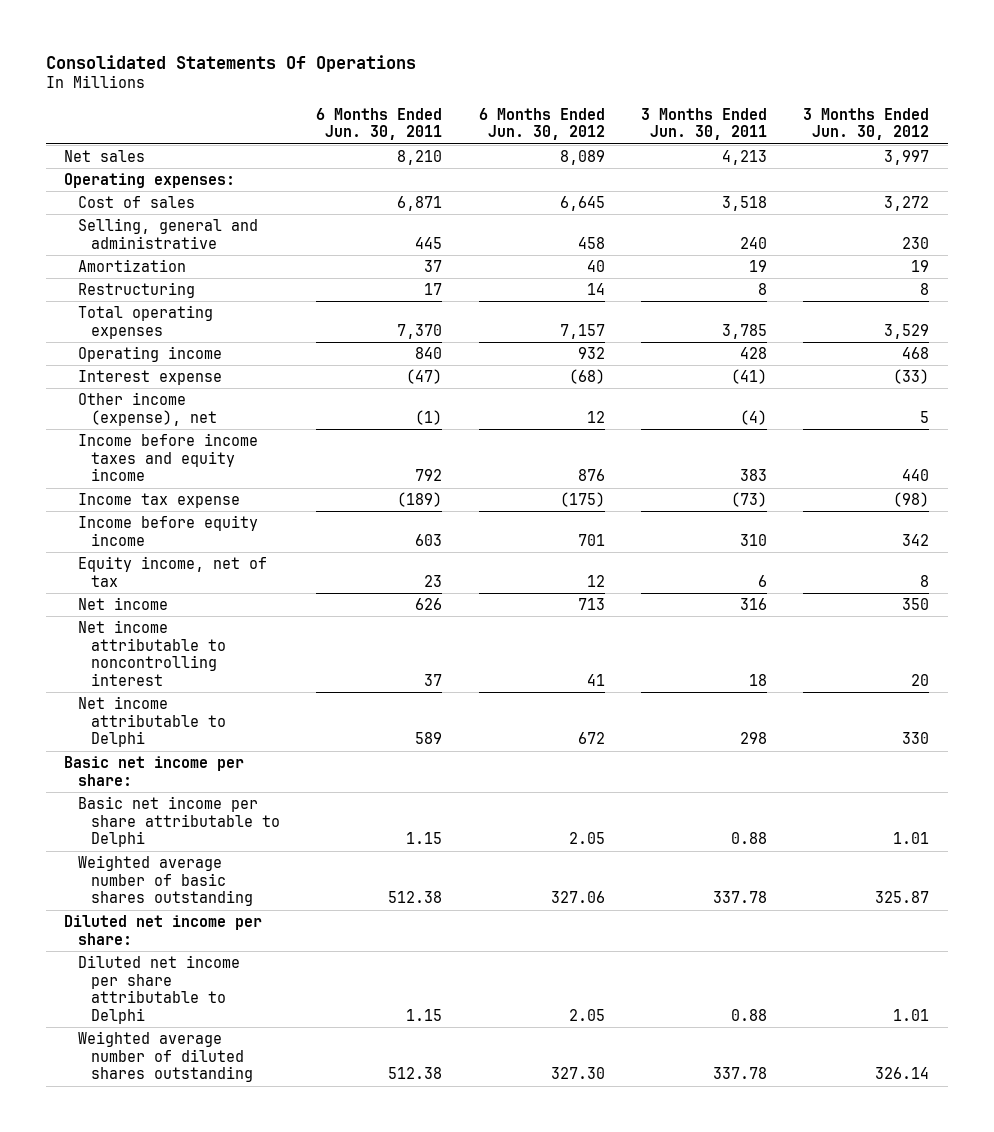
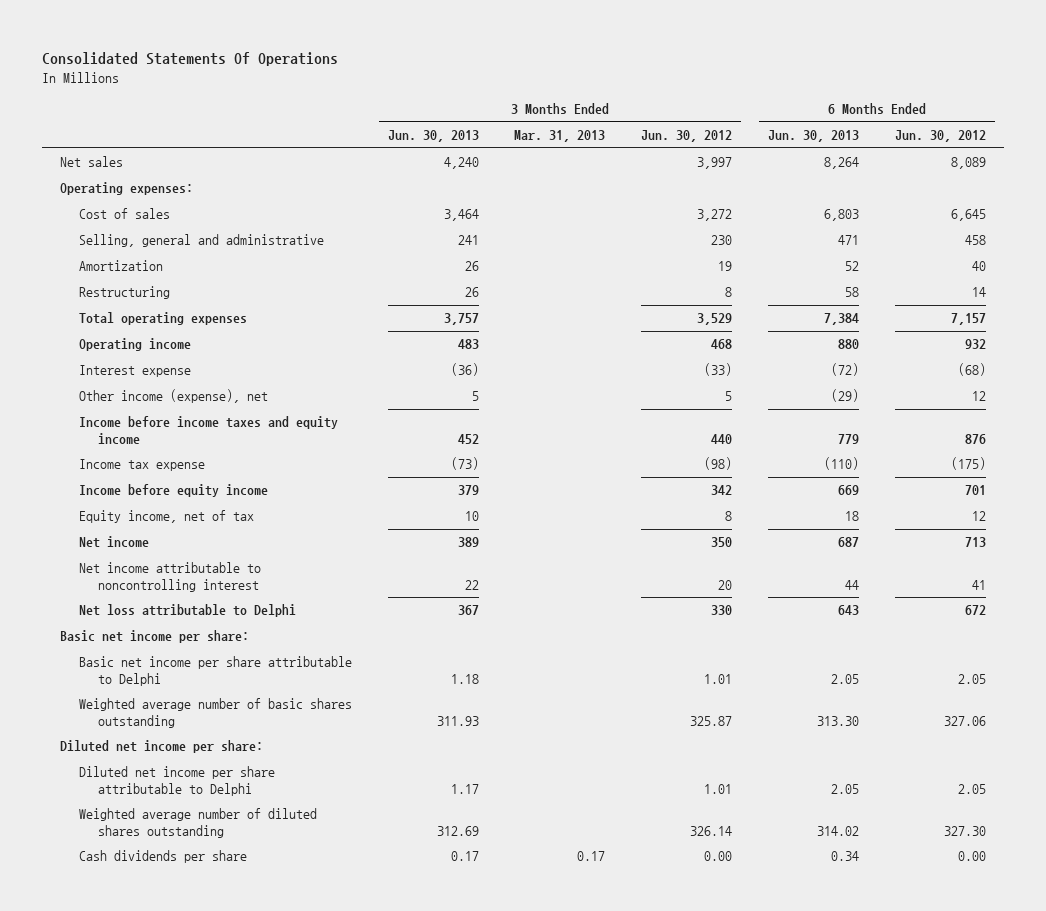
[316,107,443,141] 6 Months Ended Jun. 30, 2011 -> none
[641,107,768,141] 3 Months Ended Jun. 30, 2011 -> none
none -> [387,130,479,143] Jun. 30, 2013
none -> [514,130,606,143] Mar. 31, 2013
none -> [768,130,860,143] Jun. 30, 2013
[77,695,227,748] Net income attributable to Delphi -> [78,604,296,618] Net loss attributable to Delphi
none -> [78,850,247,864] Cash dividends per share

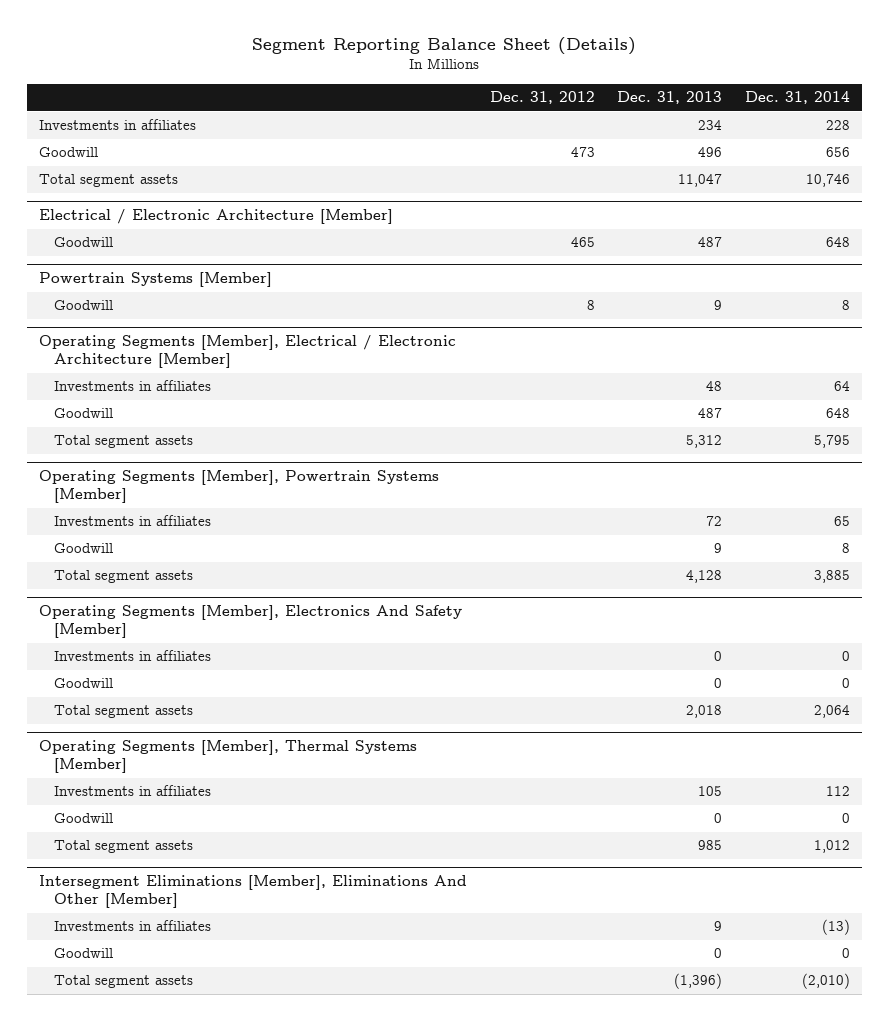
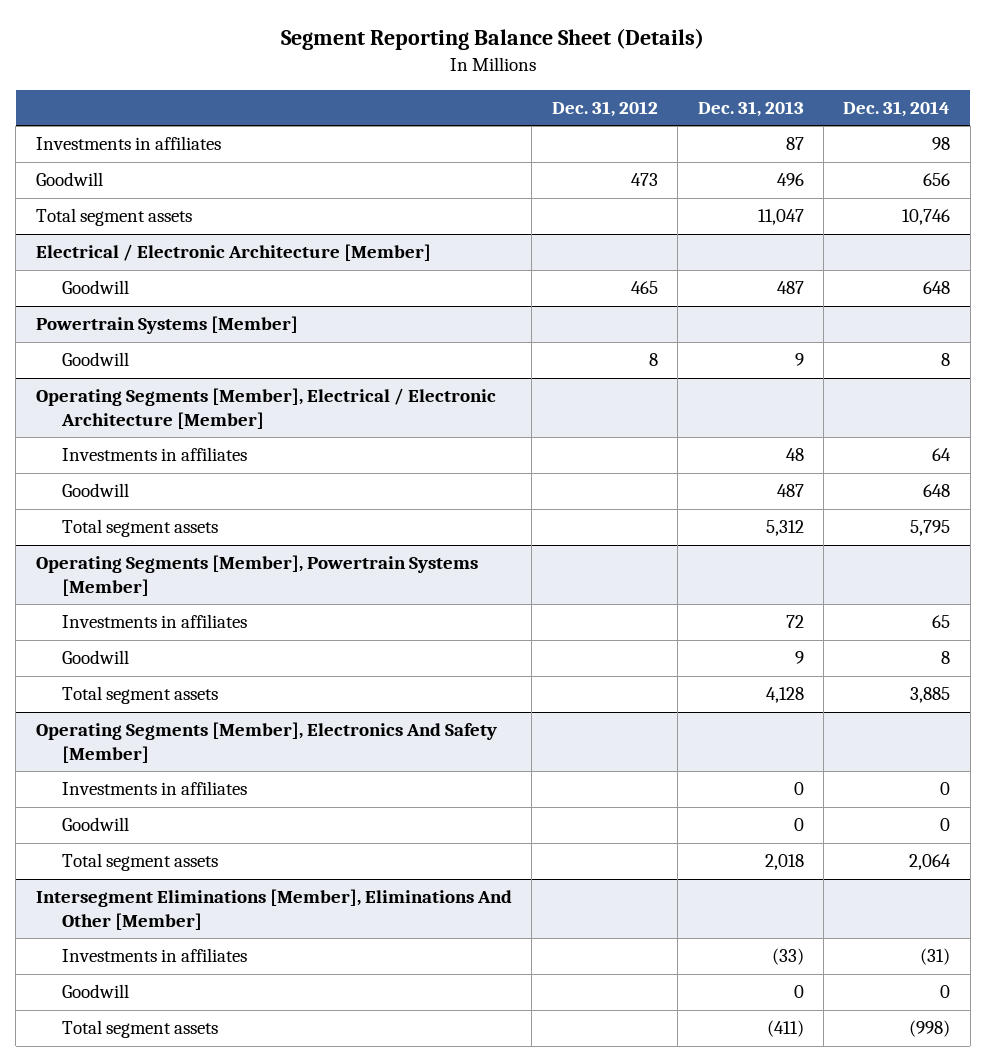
[698,120,723,131] 234 -> [785,137,804,151] 87
[826,120,851,131] 228 -> [932,137,951,151] 98
[38,740,417,774] Operating Segments [Member], Thermal Systems [Member] -> none
[53,785,211,797] Investments in affiliates -> none
[53,813,113,824] Goodwill -> none
[53,840,193,854] Total segment assets -> none
[714,921,723,932] 9 -> [771,948,804,966] (33)
[822,919,851,936] (13) -> [920,948,951,966] (31)
[674,973,723,990] (1,396) -> [766,1020,804,1038] (411)
[802,973,851,990] (2,010) -> [909,1020,951,1038] (998)

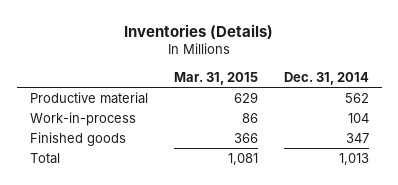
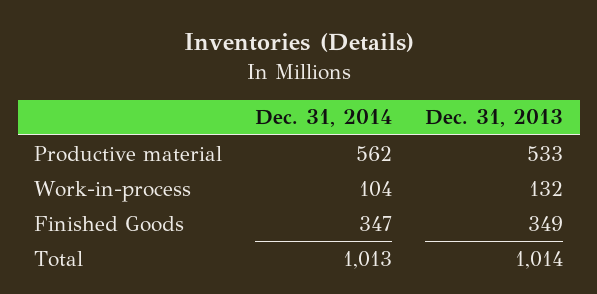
[173,71,258,85] Mar. 31, 2015 -> none
none -> [425,109,564,128] Dec. 31, 2013
[29,131,126,146] Finished goods -> [34,215,185,232] Finished Goods

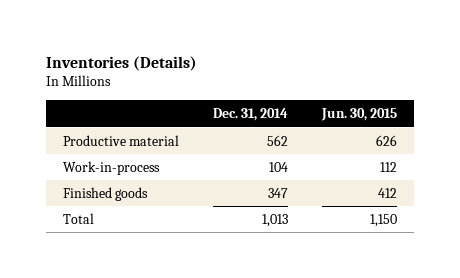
[425,109,564,128] Dec. 31, 2013 -> none
none -> [320,108,397,122] Jun. 30, 2015
[34,215,185,232] Finished Goods -> [63,186,149,201] Finished goods

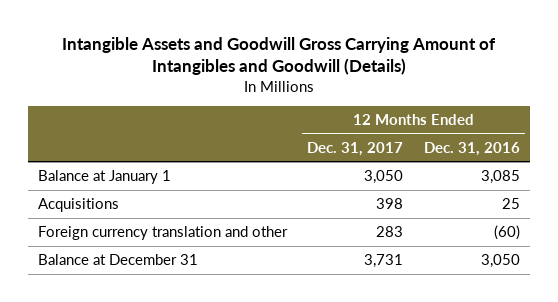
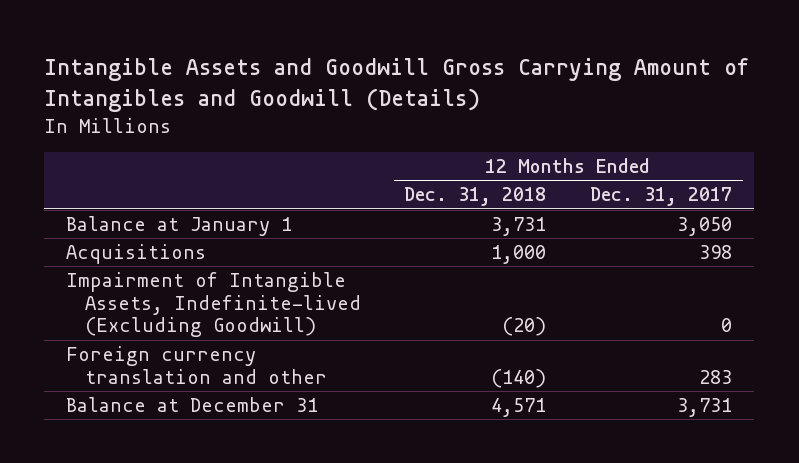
[423,141,520,156] Dec. 31, 2016 -> none
none -> [404,187,547,207] Dec. 31, 2018
none -> [66,271,361,338] Impairment of Intangible Assets, Indefinite-lived (Excluding Goodwill)

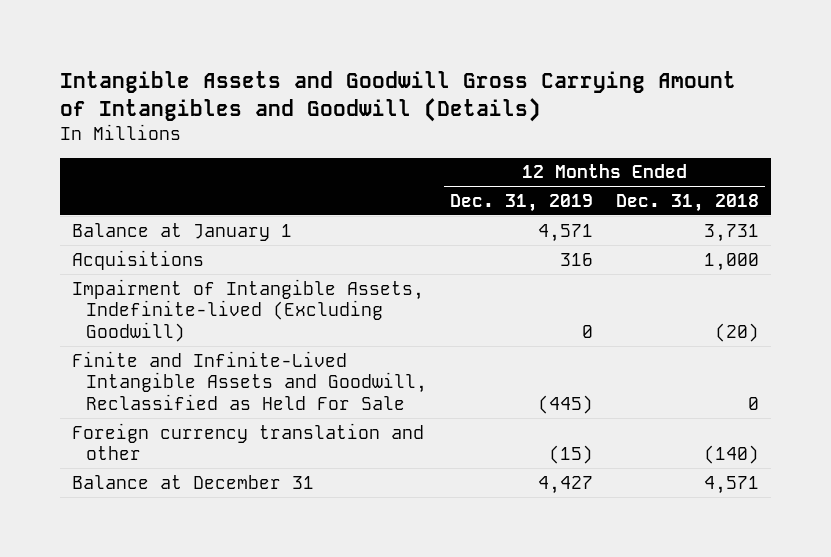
[590,187,733,207] Dec. 31, 2017 -> none
none -> [449,193,593,212] Dec. 31, 2019
none -> [72,350,427,410] Finite and Infinite-Lived Intangible Assets and Goodwill, Reclassified as Held For Sale

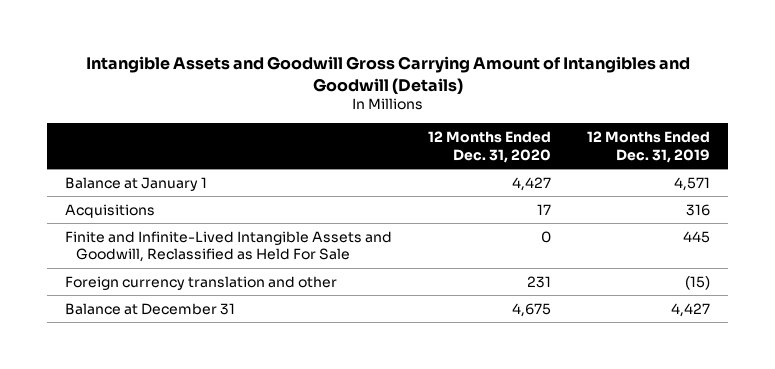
[616,193,760,212] Dec. 31, 2018 -> none
none -> [428,131,552,163] 12 Months Ended Dec. 31, 2020
[72,278,425,342] Impairment of Intangible Assets, Indefinite-lived (Excluding Goodwill) -> none
[537,394,593,414] (445) -> [682,230,710,243] 445

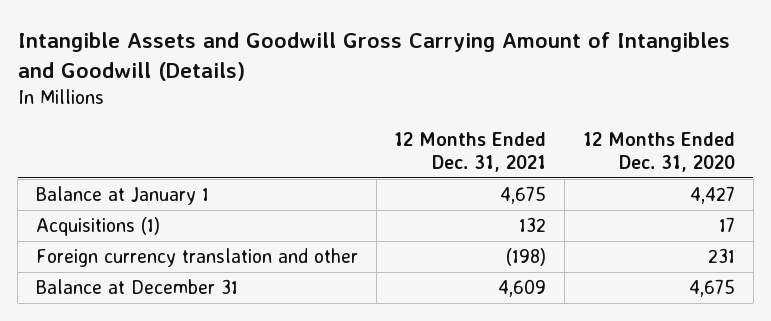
[586,131,710,163] 12 Months Ended Dec. 31, 2019 -> none
none -> [394,132,547,172] 12 Months Ended Dec. 31, 2021
[65,230,393,263] Finite and Infinite-Lived Intangible Assets and Goodwill, Reclassified as Held For Sale -> none
[65,203,156,218] Acquisitions -> [35,217,160,237] Acquisitions (1)

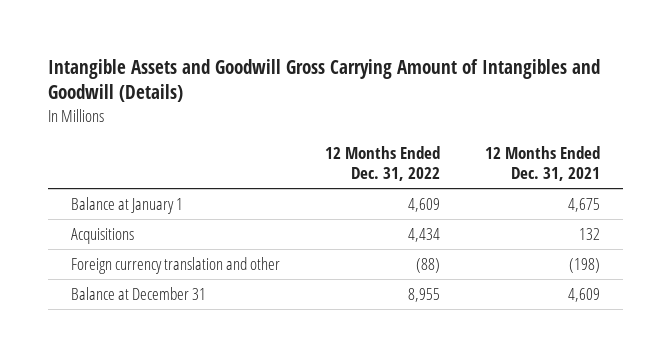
[583,132,736,172] 12 Months Ended Dec. 31, 2020 -> none
none -> [324,146,440,182] 12 Months Ended Dec. 31, 2022
[35,217,160,237] Acquisitions (1) -> [70,227,134,244] Acquisitions

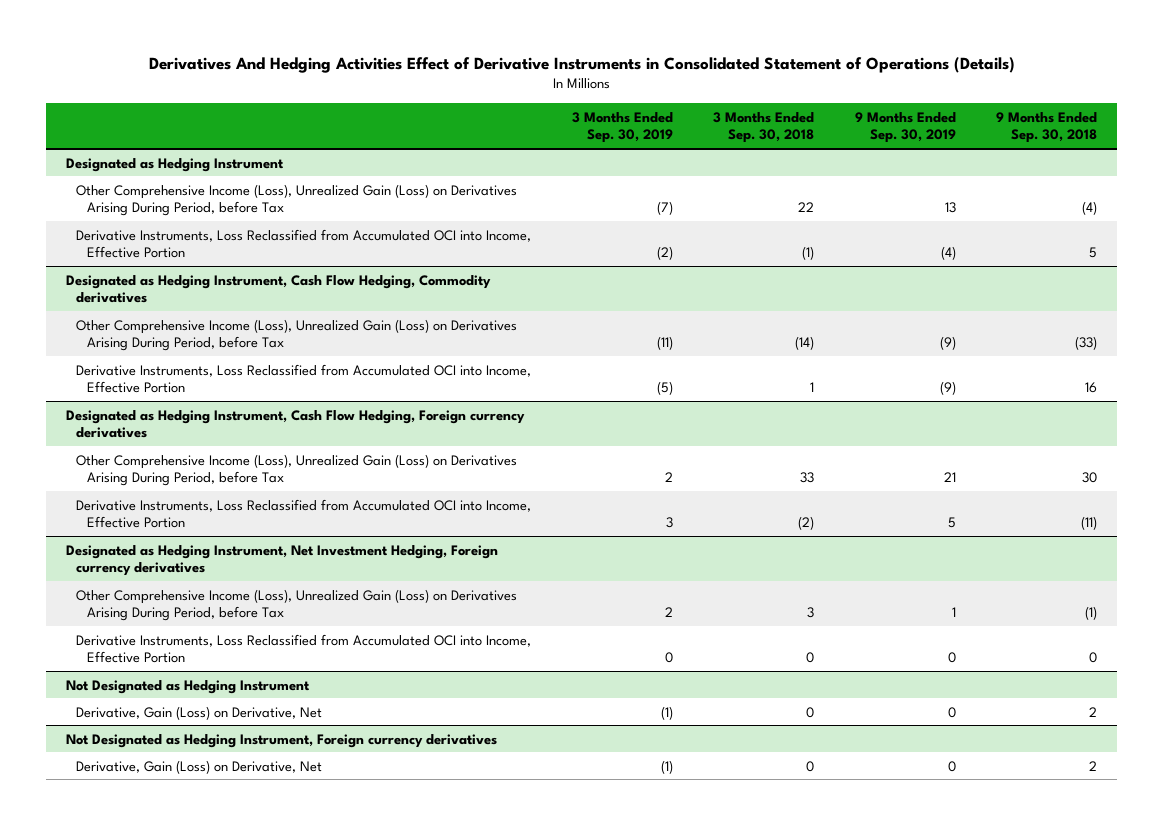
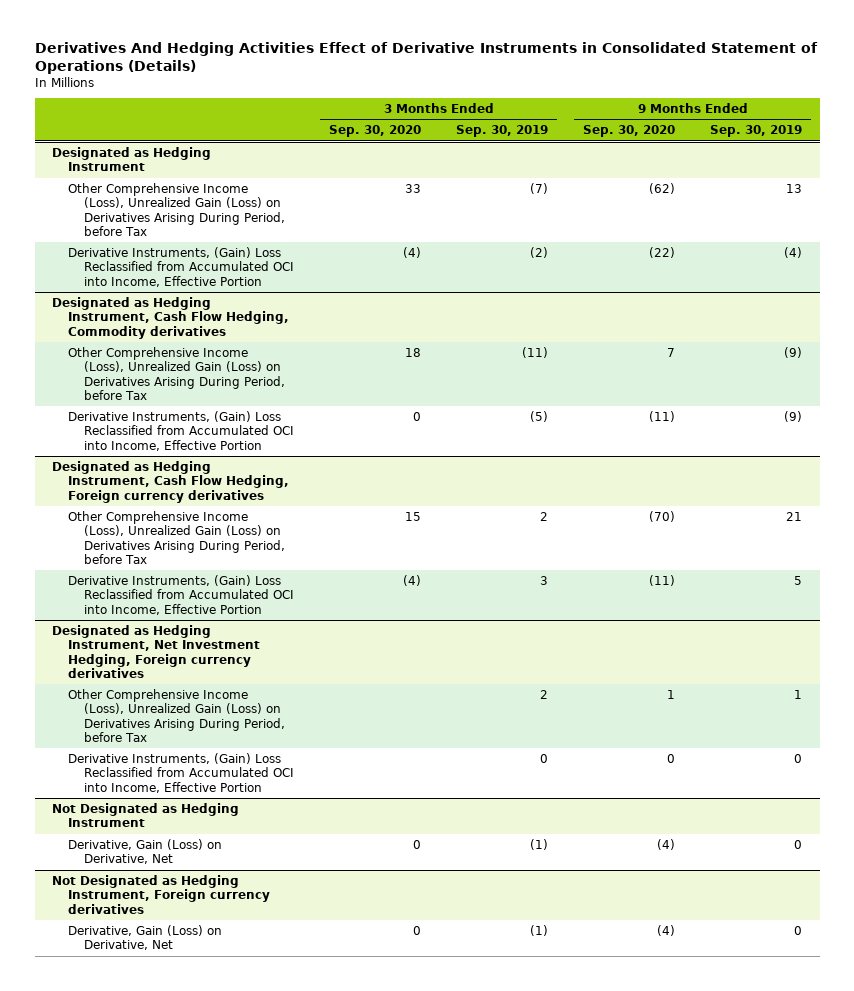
[713,111,815,144] 3 Months Ended Sep. 30, 2018 -> none
[996,111,1098,144] 9 Months Ended Sep. 30, 2018 -> none
none -> [328,125,421,138] Sep. 30, 2020
none -> [583,125,676,138] Sep. 30, 2020
[76,228,532,259] Derivative Instruments, Loss Reclassified from Accumulated OCI into Income, Effective Portion -> [68,246,294,287] Derivative Instruments, (Gain) Loss Reclassified from Accumulated OCI into Income, Effective Portion
[76,363,532,394] Derivative Instruments, Loss Reclassified from Accumulated OCI into Income, Effective Portion -> [68,410,294,451] Derivative Instruments, (Gain) Loss Reclassified from Accumulated OCI into Income, Effective Portion
[76,498,532,529] Derivative Instruments, Loss Reclassified from Accumulated OCI into Income, Effective Portion -> [68,574,294,615] Derivative Instruments, (Gain) Loss Reclassified from Accumulated OCI into Income, Effective Portion
[76,633,532,664] Derivative Instruments, Loss Reclassified from Accumulated OCI into Income, Effective Portion -> [68,752,294,793] Derivative Instruments, (Gain) Loss Reclassified from Accumulated OCI into Income, Effective Portion

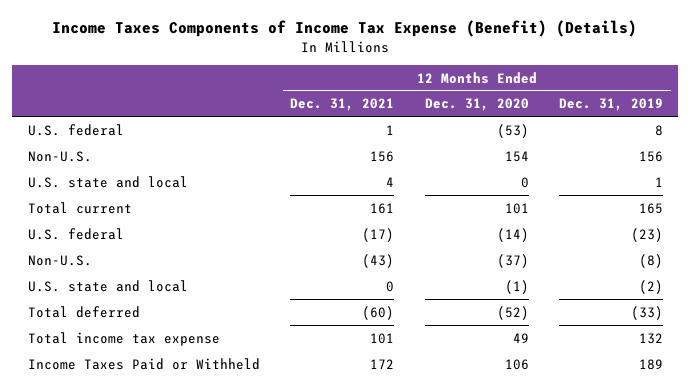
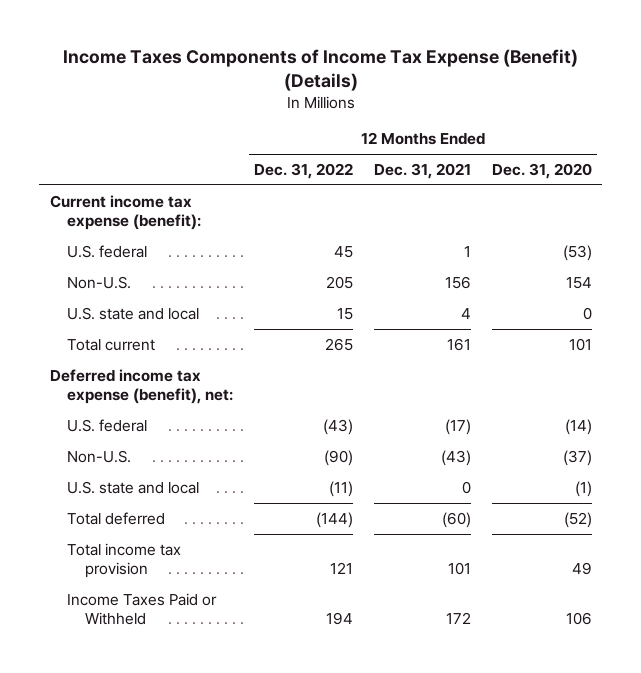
[558,98,663,112] Dec. 31, 2019 -> none
none -> [254,163,354,180] Dec. 31, 2022
none -> [49,194,202,230] Current income tax expense (benefit):
none -> [49,368,234,404] Deferred income tax expense (benefit), net:
[27,331,220,346] Total income tax expense -> [67,542,182,578] Total income tax provision

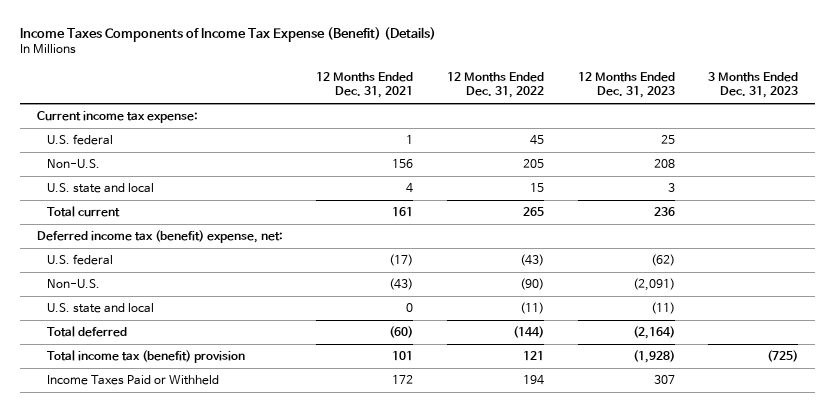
[491,163,592,180] Dec. 31, 2020 -> none
none -> [577,71,675,99] 12 Months Ended Dec. 31, 2023
none -> [708,71,799,99] 3 Months Ended Dec. 31, 2023
[49,194,202,230] Current income tax expense (benefit): -> [36,110,198,123] Current income tax expense:
[49,368,234,404] Deferred income tax expense (benefit), net: -> [36,229,283,243] Deferred income tax (benefit) expense, net:
[67,542,182,578] Total income tax provision -> [46,349,245,363] Total income tax (benefit) provision

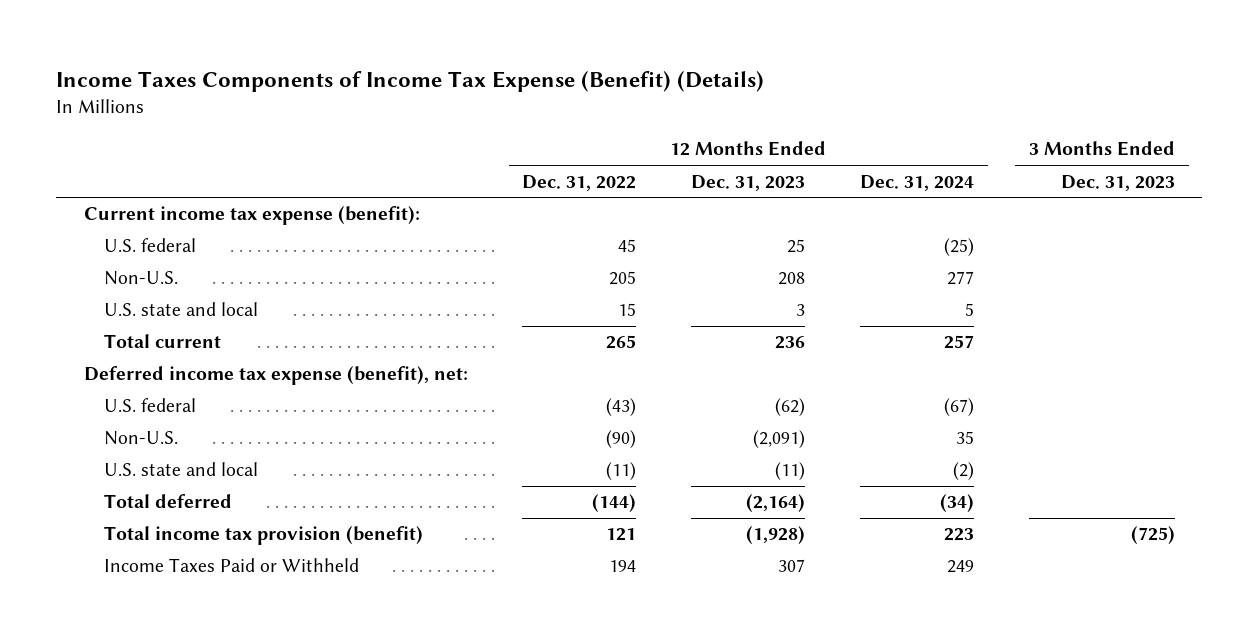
[316,71,414,99] 12 Months Ended Dec. 31, 2021 -> none
none -> [860,174,975,191] Dec. 31, 2024
[36,110,198,123] Current income tax expense: -> [83,206,420,226] Current income tax expense (benefit):
[36,229,283,243] Deferred income tax (benefit) expense, net: -> [83,366,468,386] Deferred income tax expense (benefit), net:
[46,349,245,363] Total income tax (benefit) provision -> [104,526,424,546] Total income tax provision (benefit)

